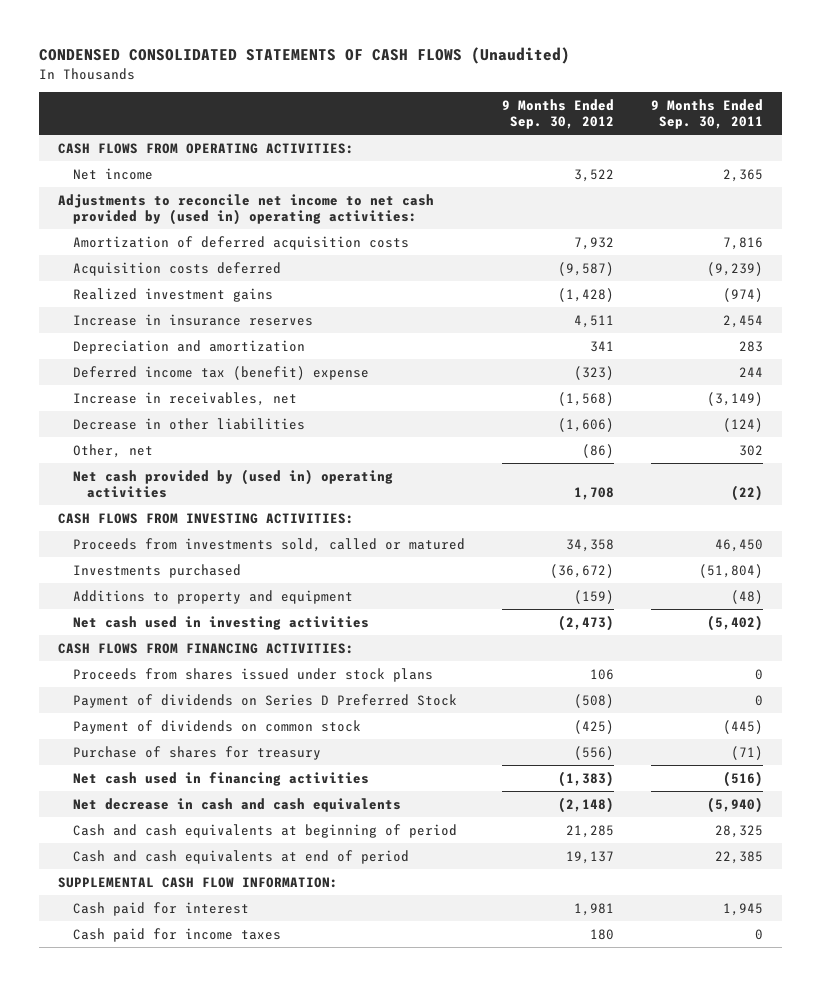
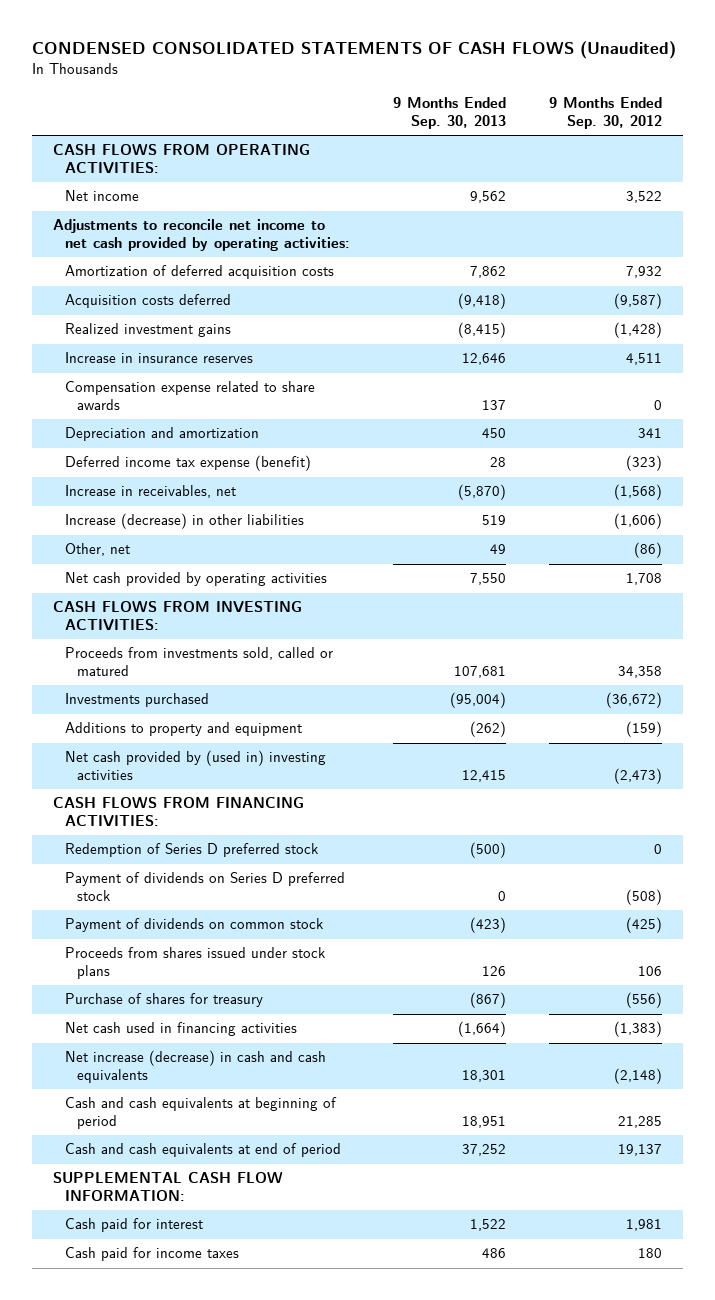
[651,98,764,130] 9 Months Ended Sep. 30, 2011 -> none
none -> [392,97,506,129] 9 Months Ended Sep. 30, 2013
[57,193,434,225] Adjustments to reconcile net income to net cash provided by (used in) operating activities: -> [53,219,350,252] Adjustments to reconcile net income to net cash provided by operating activities:
none -> [64,381,315,411] Compensation expense related to share awards
[72,365,369,380] Deferred income tax (benefit) expense -> [64,455,311,472] Deferred income tax expense (benefit)
[72,417,305,430] Decrease in other liabilities -> [64,513,304,530] Increase (decrease) in other liabilities
[72,468,393,498] Net cash provided by (used in) operating activities -> [64,572,327,587] Net cash provided by operating activities
[72,615,369,630] Net cash used in investing activities -> [64,750,326,781] Net cash provided by (used in) investing activities
none -> [64,843,319,858] Redemption of Series D preferred stock
[72,693,457,708] Payment of dividends on Series D Preferred Stock -> [64,872,345,902] Payment of dividends on Series D preferred stock
[72,667,433,682] Proceeds from shares issued under stock plans -> [64,947,326,980] Proceeds from shares issued under stock plans
[72,797,401,812] Net decrease in cash and cash equivalents -> [64,1050,326,1084] Net increase (decrease) in cash and cash equivalents

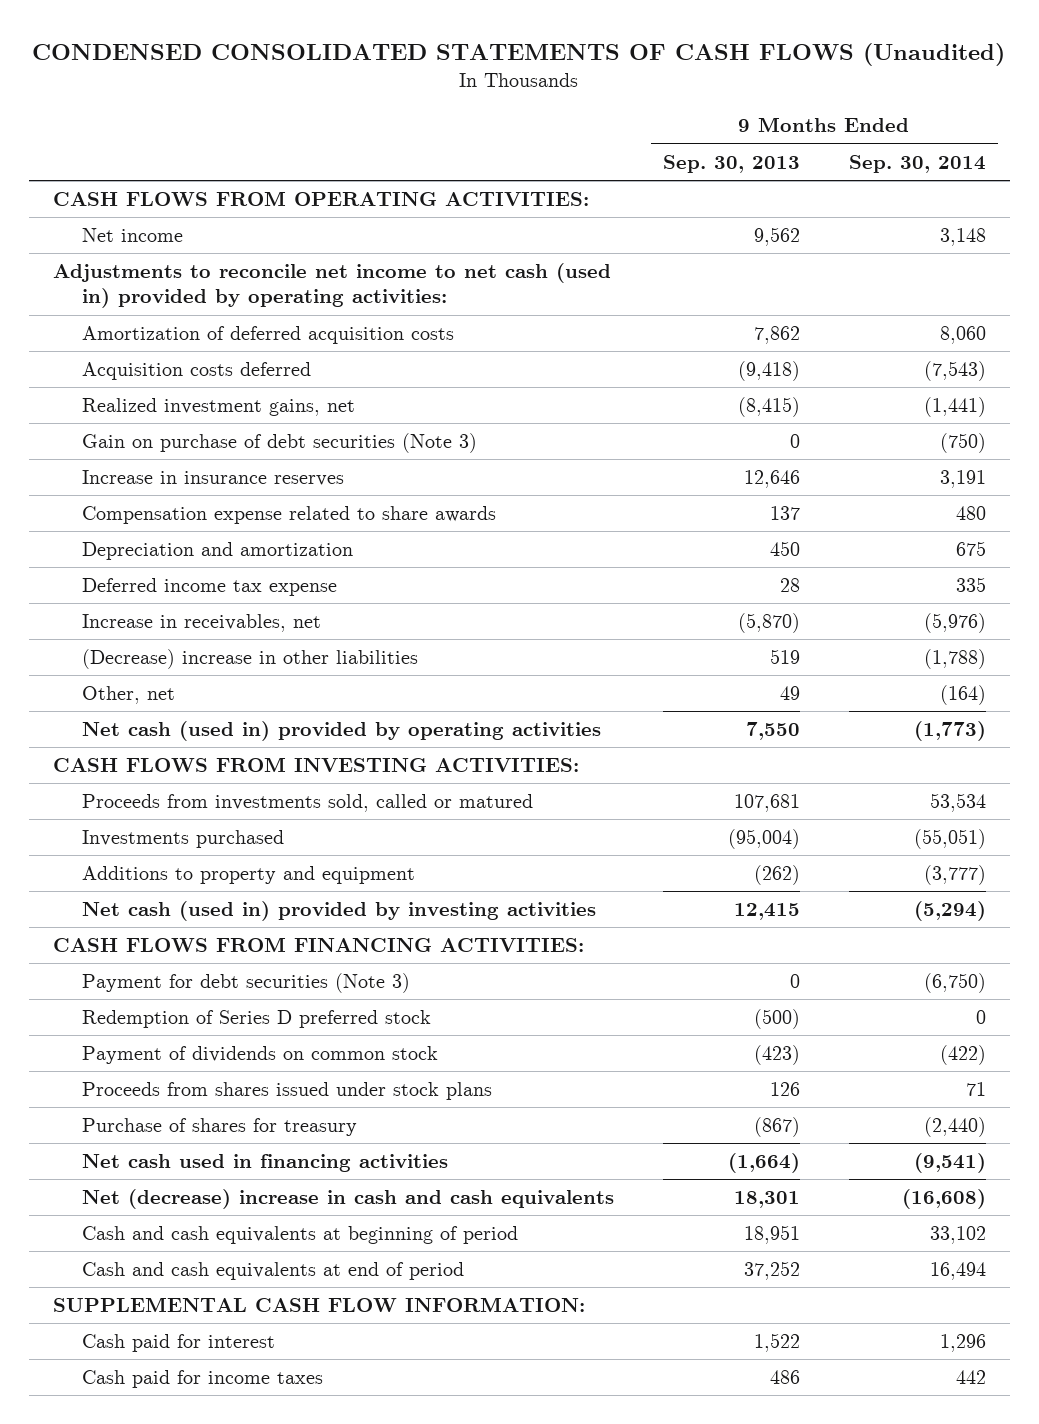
[548,97,662,129] 9 Months Ended Sep. 30, 2012 -> none
none -> [848,154,986,173] Sep. 30, 2014
[53,219,350,252] Adjustments to reconcile net income to net cash provided by operating activities: -> [53,263,612,309] Adjustments to reconcile net income to net cash (used in) provided by operating activities:
[64,323,231,338] Realized investment gains -> [82,398,356,417] Realized investment gains, net
none -> [82,433,478,454] Gain on purchase of debt securities (Note 3)
[64,455,311,472] Deferred income tax expense (benefit) -> [82,578,338,597] Deferred income tax expense
[64,513,304,530] Increase (decrease) in other liabilities -> [82,649,419,670] (Decrease) increase in other liabilities
[64,572,327,587] Net cash provided by operating activities -> [82,721,602,742] Net cash (used in) provided by operating activities
[64,750,326,781] Net cash provided by (used in) investing activities -> [82,901,597,922] Net cash (used in) provided by investing activities
none -> [82,973,411,994] Payment for debt securities (Note 3)
[64,872,345,902] Payment of dividends on Series D preferred stock -> none
[64,1050,326,1084] Net increase (decrease) in cash and cash equivalents -> [82,1189,615,1210] Net (decrease) increase in cash and cash equivalents

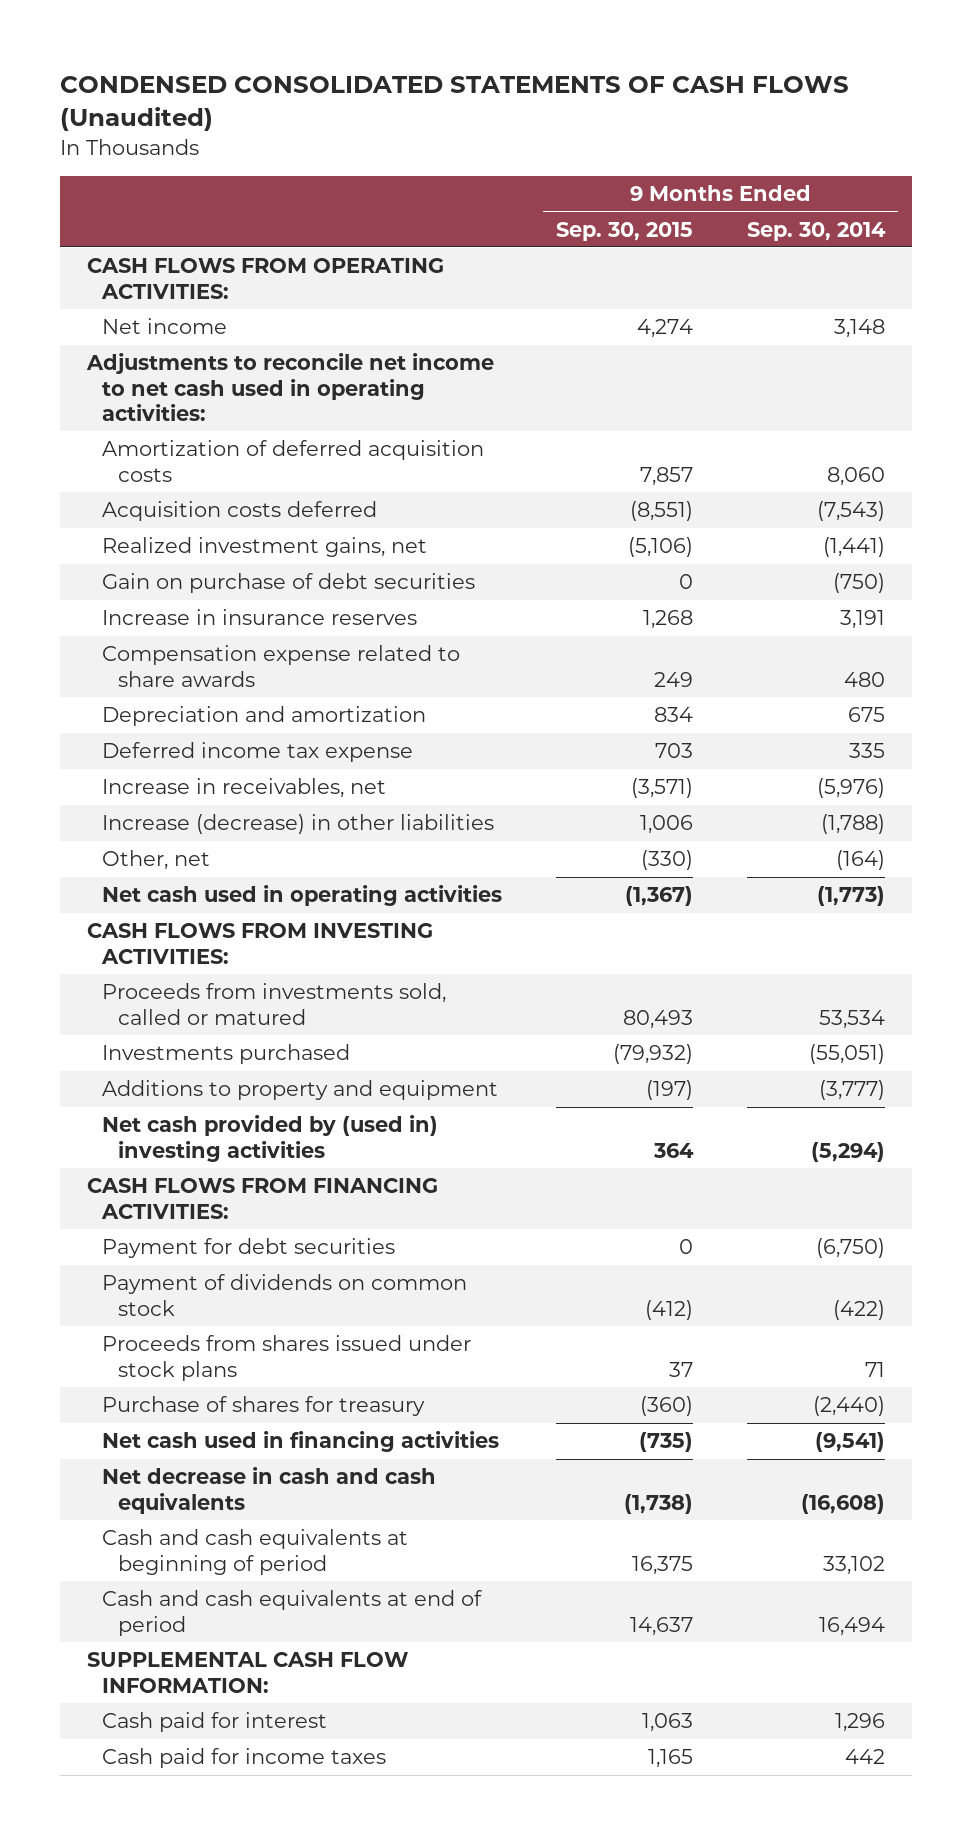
[662,154,800,173] Sep. 30, 2013 -> none
none -> [556,221,694,241] Sep. 30, 2015
[53,263,612,309] Adjustments to reconcile net income to net cash (used in) provided by operating activities: -> [86,353,495,421] Adjustments to reconcile net income to net cash used in operating activities:
[82,433,478,454] Gain on purchase of debt securities (Note 3) -> [102,573,476,594] Gain on purchase of debt securities
[82,649,419,670] (Decrease) increase in other liabilities -> [102,814,495,835] Increase (decrease) in other liabilities
[82,721,602,742] Net cash (used in) provided by operating activities -> [102,885,503,907] Net cash used in operating activities
[82,901,597,922] Net cash (used in) provided by investing activities -> [102,1115,439,1162] Net cash provided by (used in) investing activities
[82,1010,432,1029] Redemption of Series D preferred stock -> none
[82,973,411,994] Payment for debt securities (Note 3) -> [102,1238,396,1259] Payment for debt securities
[82,1189,615,1210] Net (decrease) increase in cash and cash equivalents -> [102,1467,437,1514] Net decrease in cash and cash equivalents

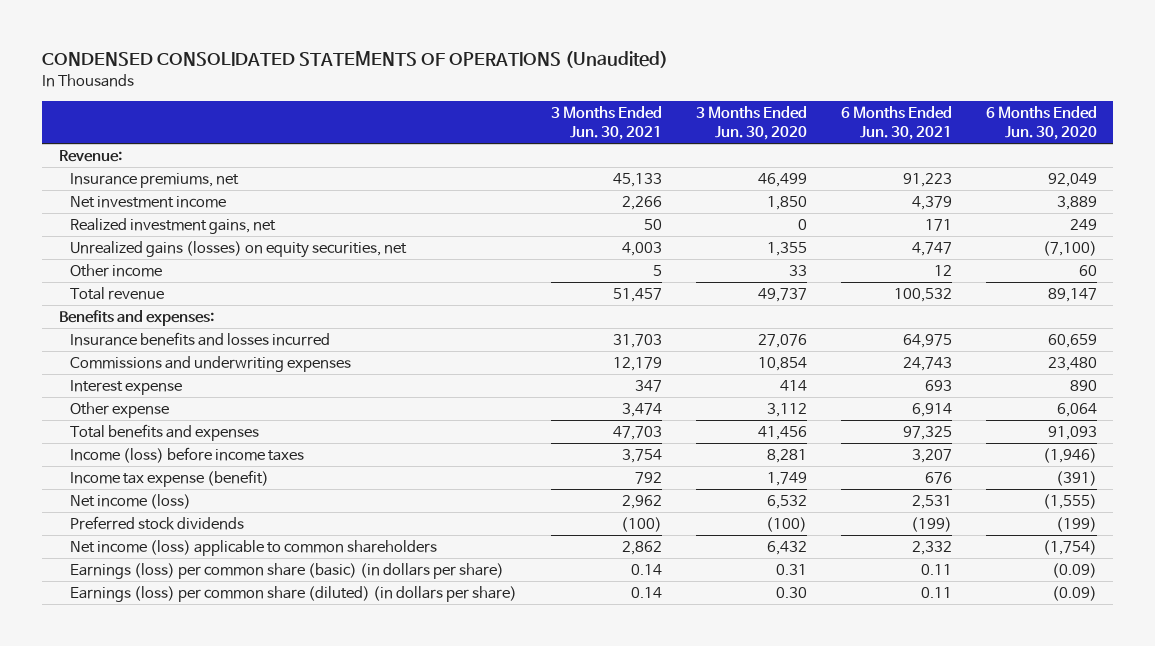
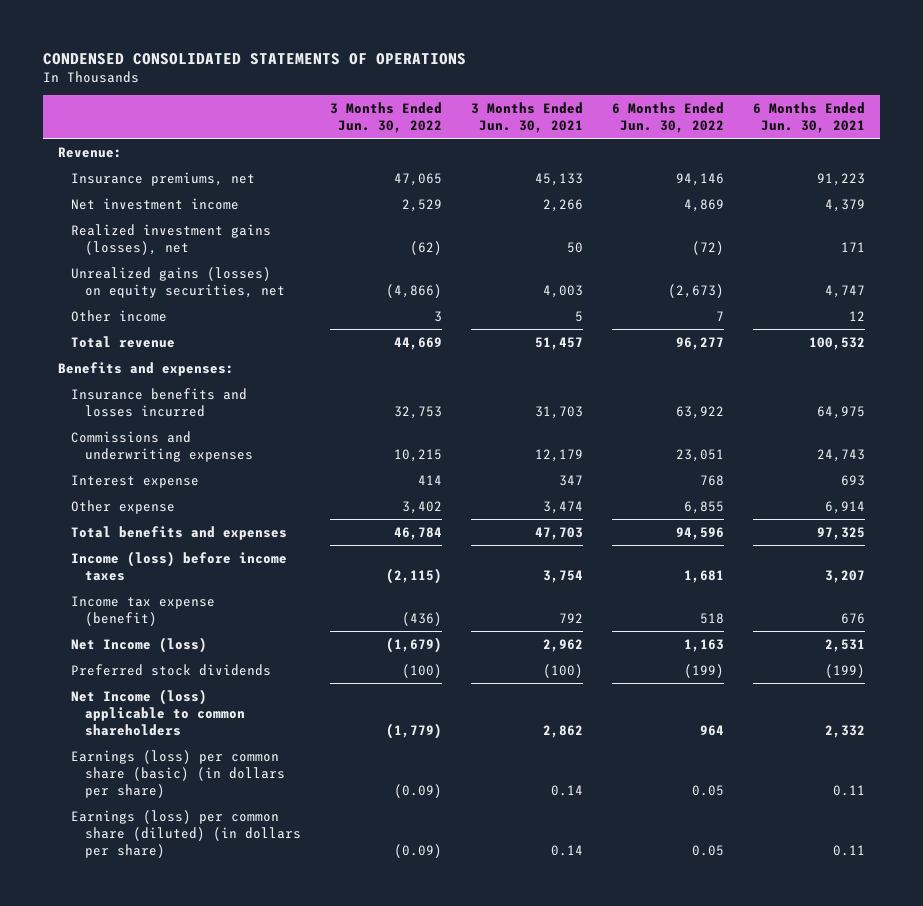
[41,51,668,69] CONDENSED CONSOLIDATED STATEMENTS OF OPERATIONS (Unaudited) -> [43,53,467,66] CONDENSED CONSOLIDATED STATEMENTS OF OPERATIONS
[695,105,807,141] 3 Months Ended Jun. 30, 2020 -> none
[985,105,1097,141] 6 Months Ended Jun. 30, 2020 -> none
none -> [329,102,442,134] 3 Months Ended Jun. 30, 2022
none -> [612,102,725,134] 6 Months Ended Jun. 30, 2022
[70,218,277,235] Realized investment gains, net -> [71,223,272,255] Realized investment gains (losses), net
[70,494,192,510] Net income (loss) -> [71,636,208,653] Net Income (loss)
[70,540,438,557] Net income (loss) applicable to common shareholders -> [71,688,245,736] Net Income (loss) applicable to common shareholders

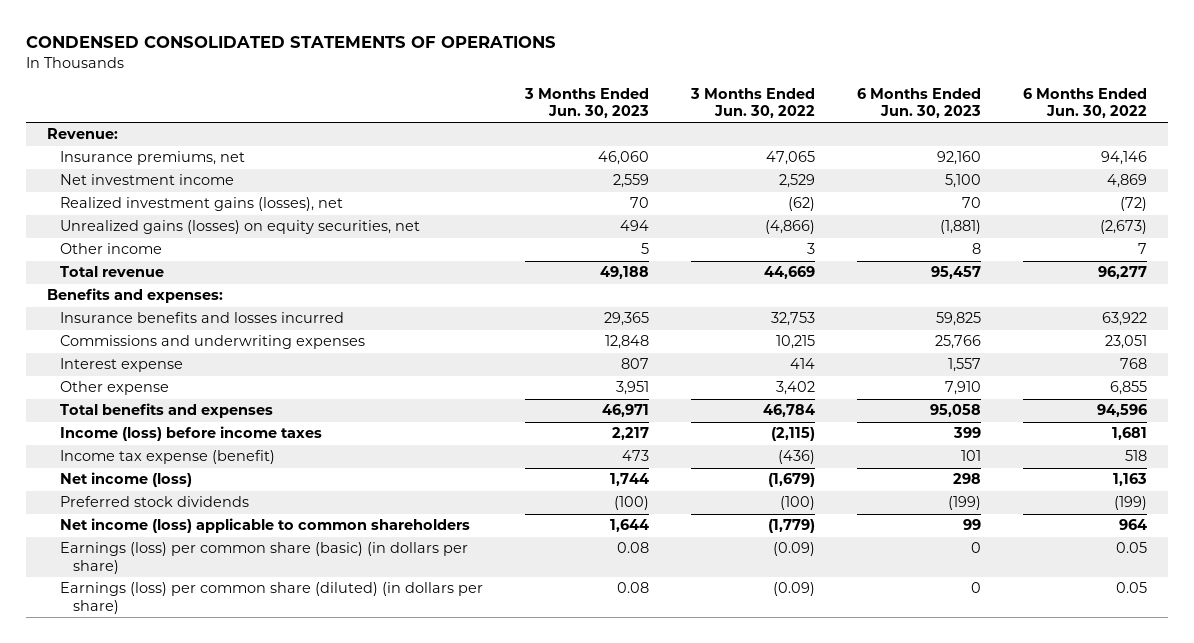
[470,102,583,134] 3 Months Ended Jun. 30, 2021 -> none
[753,102,866,134] 6 Months Ended Jun. 30, 2021 -> none
none -> [523,87,649,118] 3 Months Ended Jun. 30, 2023
none -> [856,87,981,118] 6 Months Ended Jun. 30, 2023
[71,636,208,653] Net Income (loss) -> [59,472,192,488] Net income (loss)
[71,688,245,736] Net Income (loss) applicable to common shareholders -> [59,518,470,534] Net income (loss) applicable to common shareholders

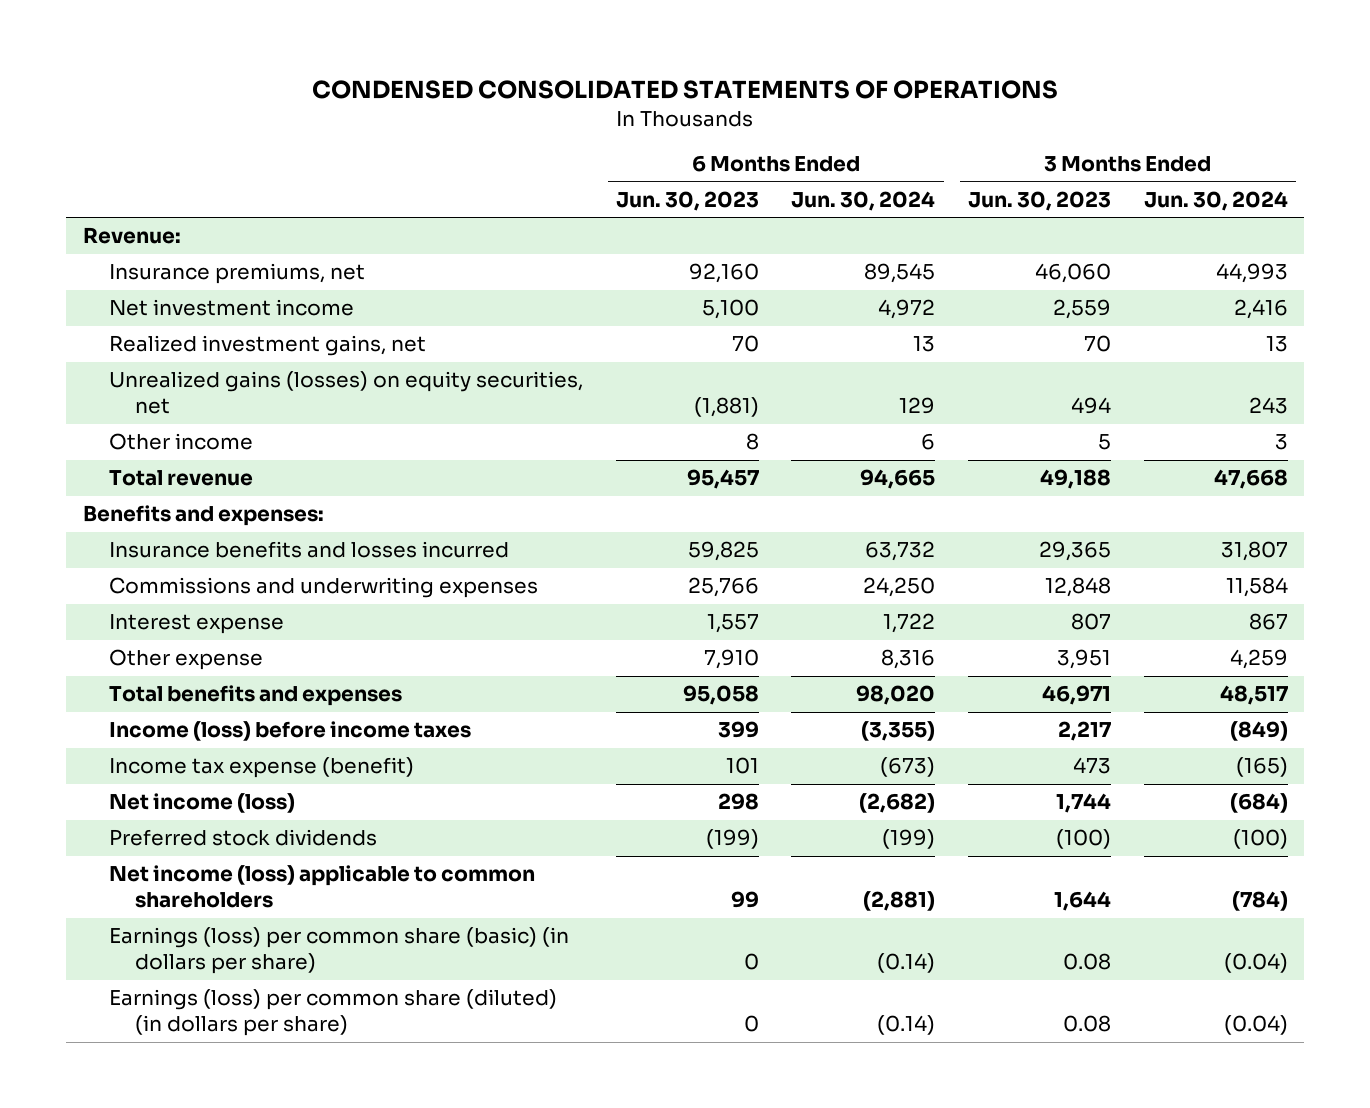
[689,87,815,118] 3 Months Ended Jun. 30, 2022 -> none
[1022,87,1147,118] 6 Months Ended Jun. 30, 2022 -> none
none -> [791,190,936,211] Jun. 30, 2024
none -> [1143,190,1288,211] Jun. 30, 2024
[59,197,343,212] Realized investment gains (losses), net -> [109,335,427,357] Realized investment gains, net

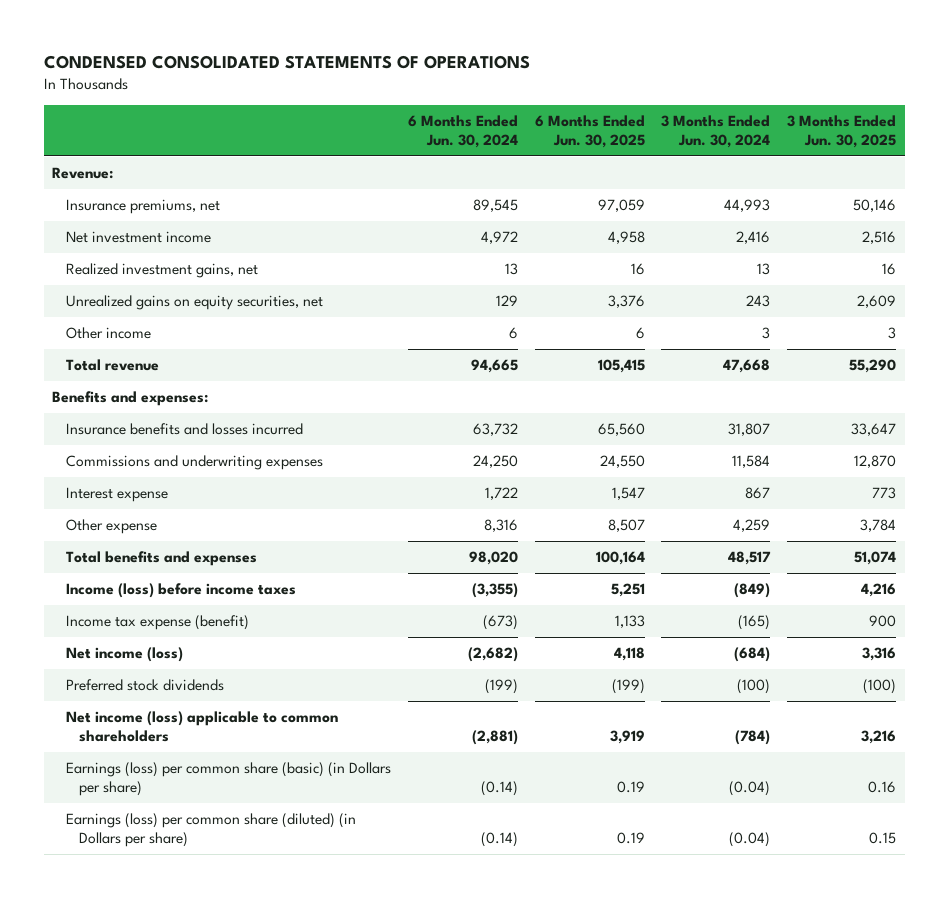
[615,190,759,211] Jun. 30, 2023 -> none
[967,190,1111,211] Jun. 30, 2023 -> none
none -> [534,114,645,148] 6 Months Ended Jun. 30, 2025
none -> [787,114,897,148] 3 Months Ended Jun. 30, 2025
[109,371,584,415] Unrealized gains (losses) on equity securities, net -> [65,294,323,310] Unrealized gains on equity securities, net
[109,927,570,975] Earnings (loss) per common share (basic) (in dollars per share) -> [65,761,391,797] Earnings (loss) per common share (basic) (in Dollars per share)
[109,989,558,1037] Earnings (loss) per common share (diluted) (in dollars per share) -> [65,812,356,848] Earnings (loss) per common share (diluted) (in Dollars per share)

